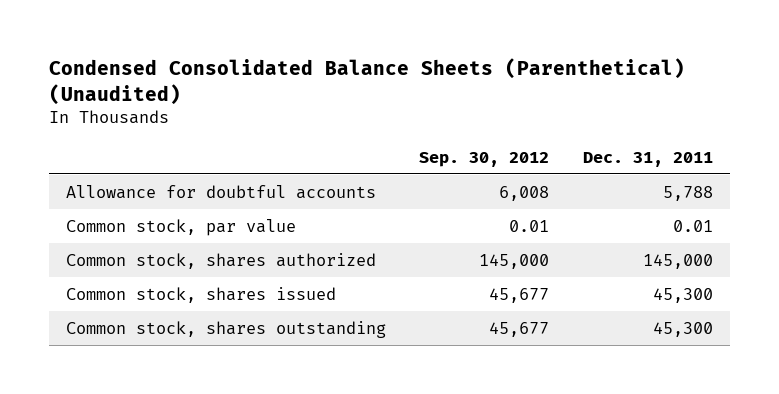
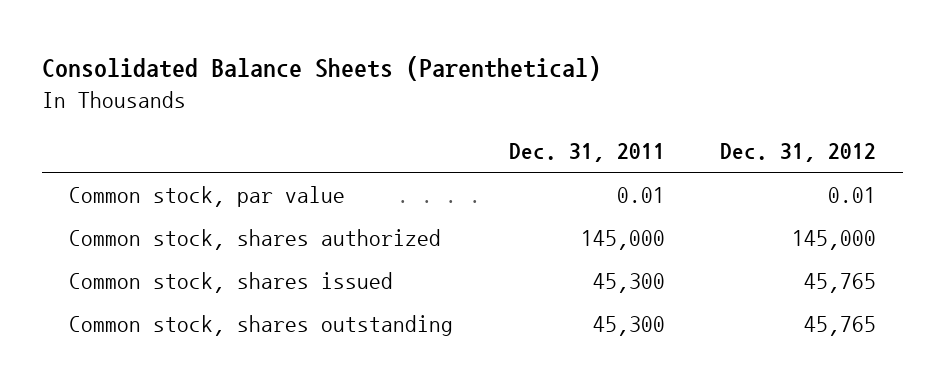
[48,57,685,105] Condensed Consolidated Balance Sheets (Parenthetical) (Unaudited) -> [41,56,601,82] Consolidated Balance Sheets (Parenthetical)
[419,151,550,167] Sep. 30, 2012 -> none
none -> [719,142,876,162] Dec. 31, 2012
[65,184,376,199] Allowance for doubtful accounts -> none

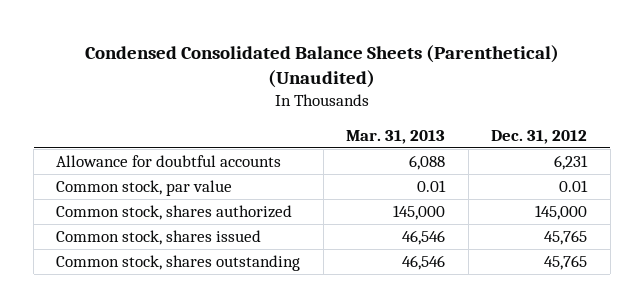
[41,56,601,82] Consolidated Balance Sheets (Parenthetical) -> [84,44,559,89] Condensed Consolidated Balance Sheets (Parenthetical) (Unaudited)
[508,142,665,162] Dec. 31, 2011 -> none
none -> [346,129,446,144] Mar. 31, 2013
none -> [56,155,282,168] Allowance for doubtful accounts

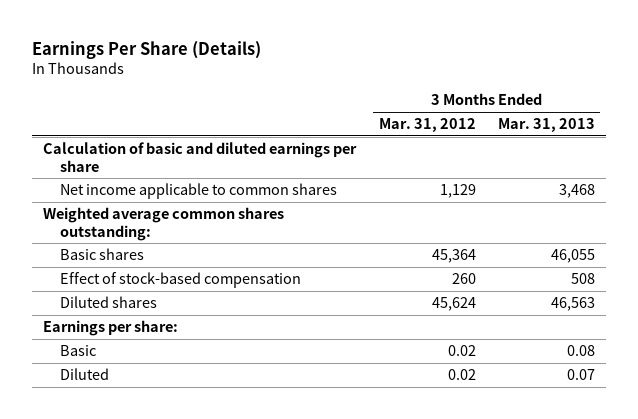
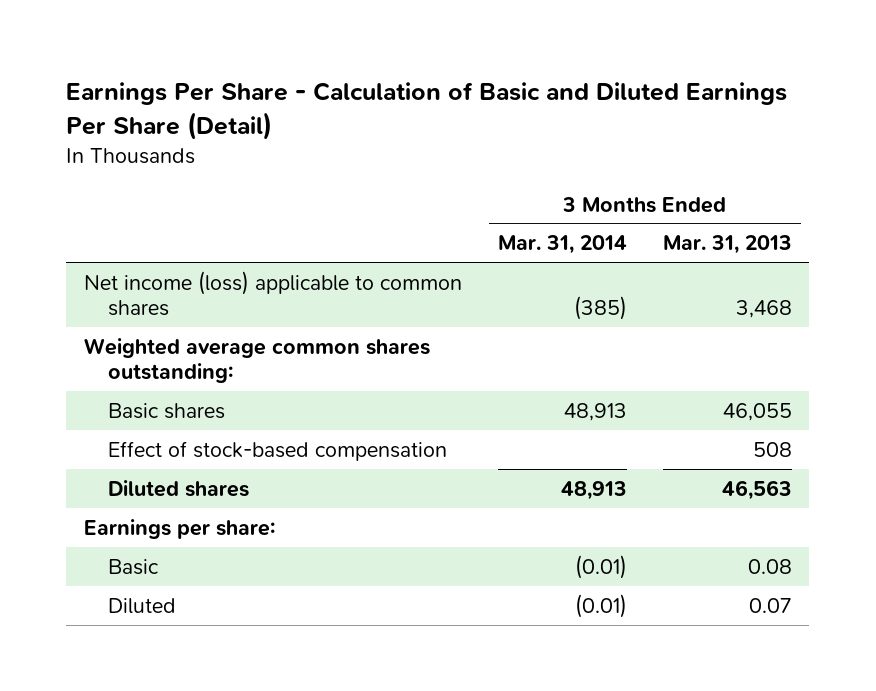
[32,40,262,59] Earnings Per Share (Details) -> [66,82,788,140] Earnings Per Share - Calculation of Basic and Diluted Earnings Per Share (Detail)
[378,118,476,133] Mar. 31, 2012 -> none
none -> [497,235,627,255] Mar. 31, 2014
[43,142,358,172] Calculation of basic and diluted earnings per share -> none
[60,183,338,200] Net income applicable to common shares -> [84,270,463,316] Net income (loss) applicable to common shares

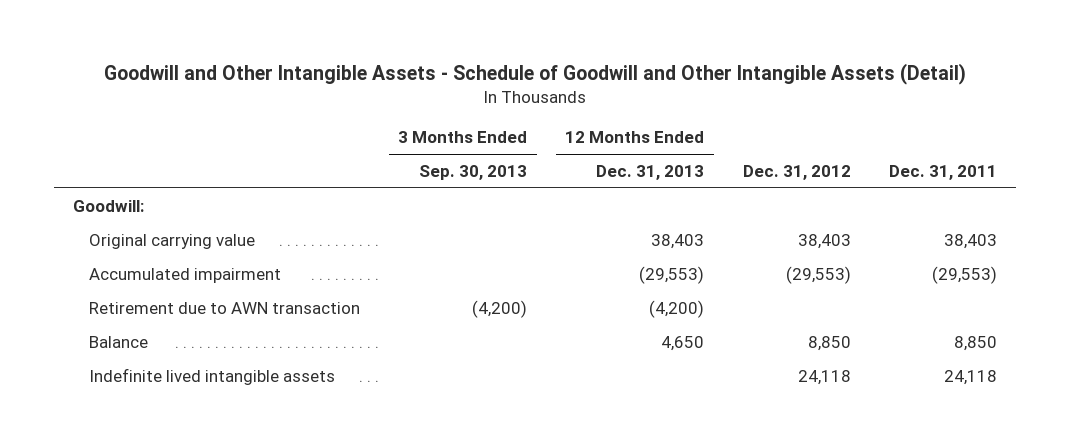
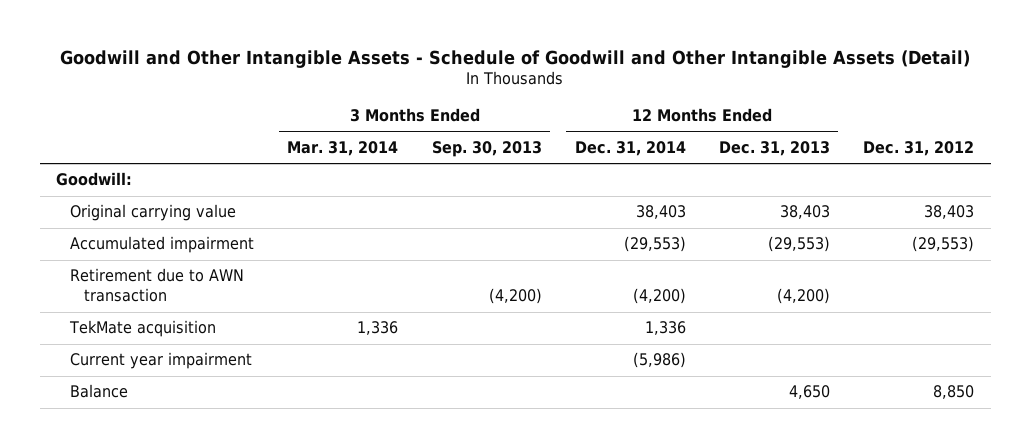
[888,165,997,181] Dec. 31, 2011 -> none
none -> [287,140,399,156] Mar. 31, 2014
none -> [574,140,686,156] Dec. 31, 2014
none -> [69,320,217,338] TekMate acquisition
none -> [70,352,253,370] Current year impairment
[88,367,335,385] Indefinite lived intangible assets -> none

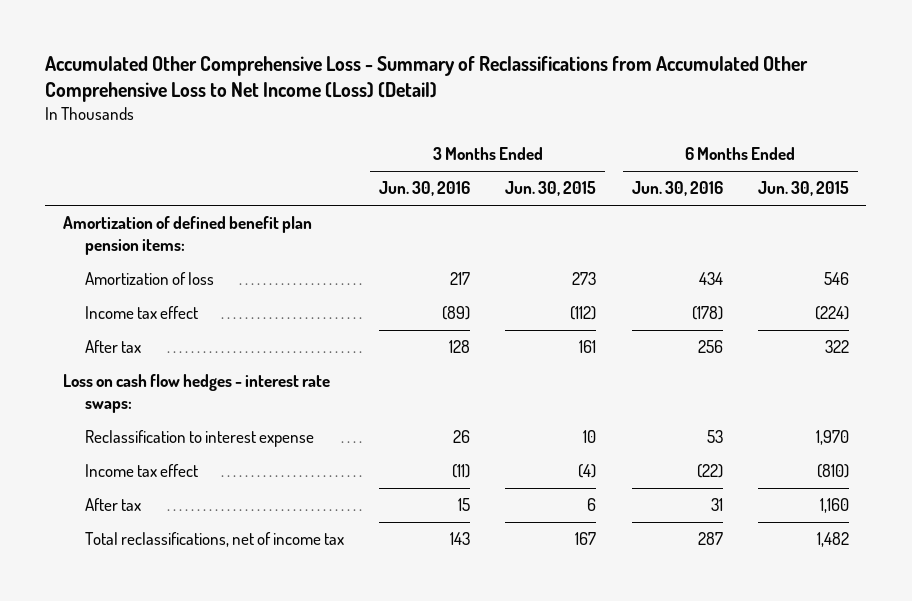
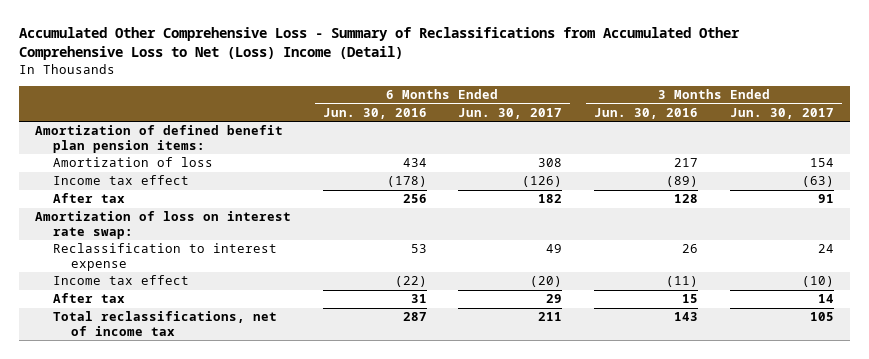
[45,56,809,103] Accumulated Other Comprehensive Loss - Summary of Reclassifications from Accumulated Other Comprehensive Loss to Net Income (Loss) (Detail) -> [18,26,740,61] Accumulated Other Comprehensive Loss - Summary of Reclassifications from Accumulated Other Comprehensive Loss to Net (Loss) Income (Detail)
[505,181,597,197] Jun. 30, 2015 -> none
[757,181,849,197] Jun. 30, 2015 -> none
none -> [458,107,563,119] Jun. 30, 2017
none -> [729,107,834,119] Jun. 30, 2017
[62,374,330,413] Loss on cash flow hedges - interest rate swaps: -> [34,211,291,239] Amortization of loss on interest rate swap:

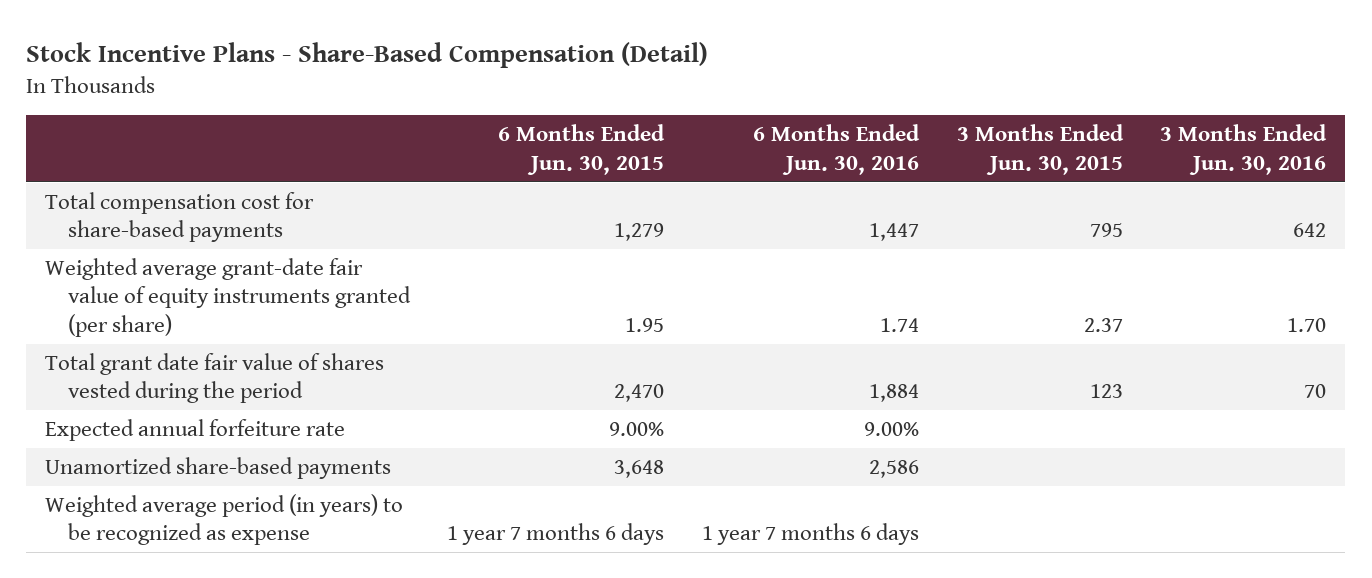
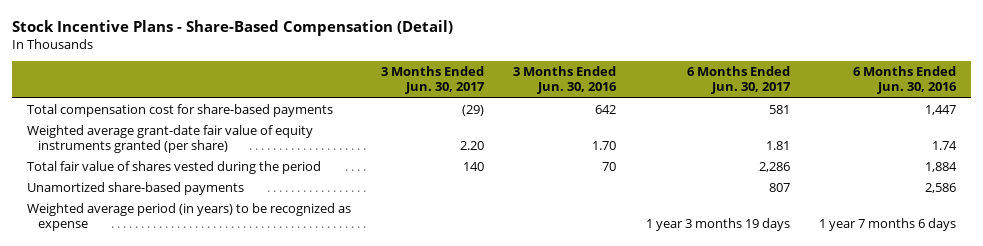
[498,124,666,175] 6 Months Ended Jun. 30, 2015 -> none
[956,124,1124,175] 3 Months Ended Jun. 30, 2015 -> none
none -> [380,66,485,95] 3 Months Ended Jun. 30, 2017
none -> [686,66,791,95] 6 Months Ended Jun. 30, 2017
[45,419,346,442] Expected annual forfeiture rate -> none
[45,353,385,404] Total grant date fair value of shares vested during the period -> [27,161,322,175] Total fair value of shares vested during the period

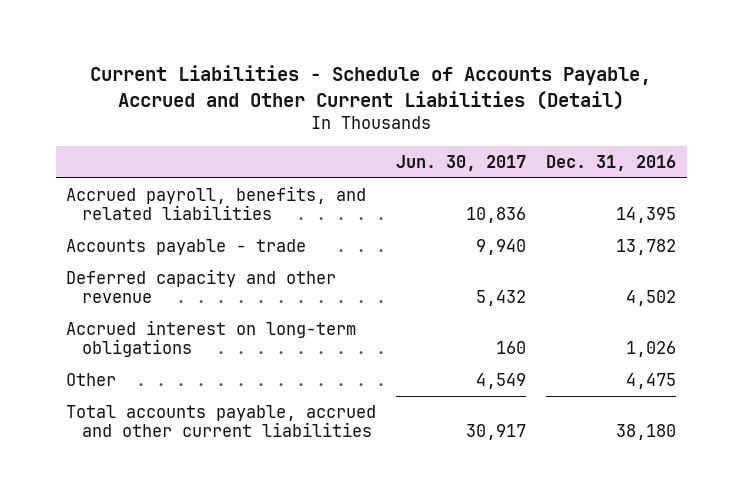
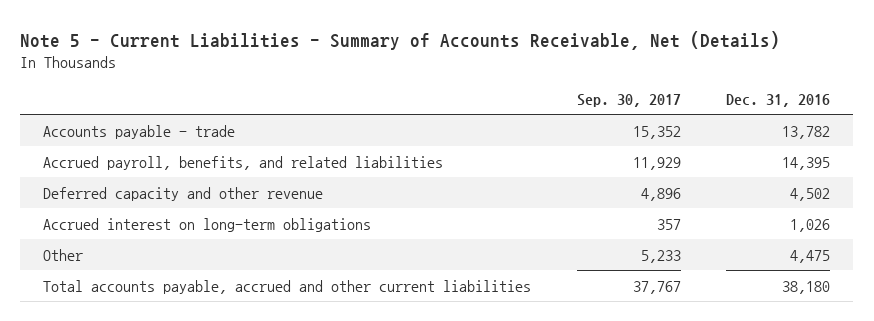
[90,65,652,110] Current Liabilities - Schedule of Accounts Payable, Accrued and Other Current Liabilities (Detail) -> [20,30,781,50] Note 5 - Current Liabilities - Summary of Accounts Receivable, Net (Details)
[396,154,527,171] Jun. 30, 2017 -> none
none -> [576,94,681,108] Sep. 30, 2017
[65,185,366,221] Accrued payroll, benefits, and related liabilities -> [43,155,444,170] Accrued payroll, benefits, and related liabilities

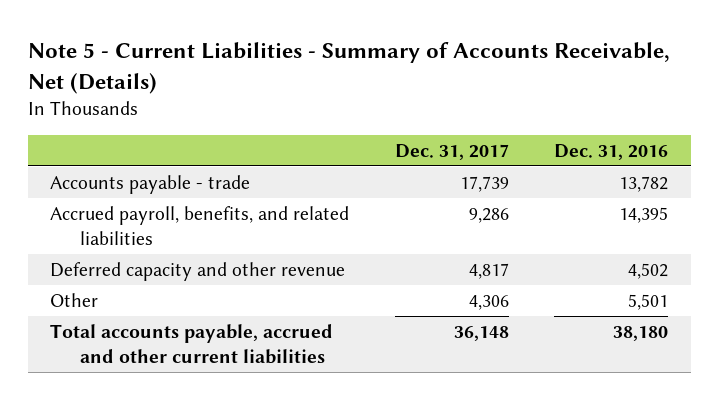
[576,94,681,108] Sep. 30, 2017 -> none
none -> [394,143,509,160] Dec. 31, 2017
[43,217,372,232] Accrued interest on long-term obligations -> none
[790,249,831,263] 4,475 -> [628,294,669,311] 5,501

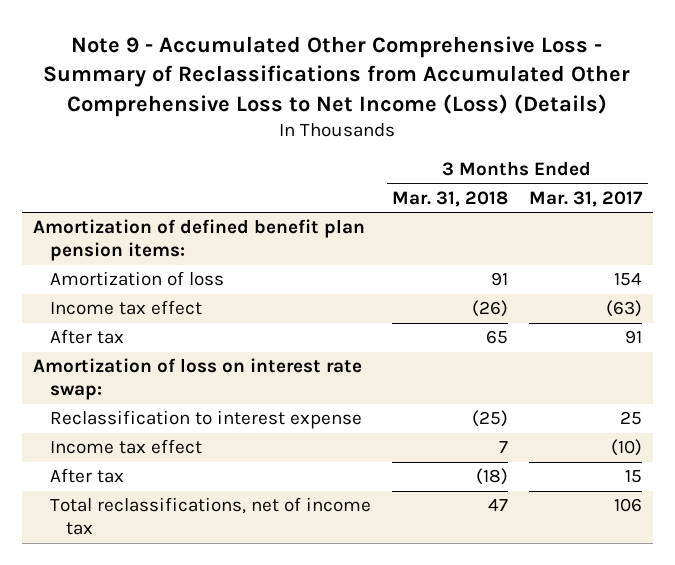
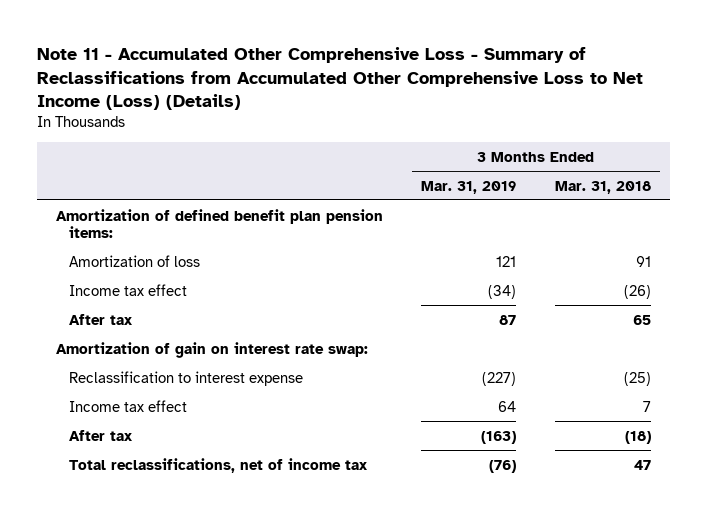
[43,35,631,117] Note 9 - Accumulated Other Comprehensive Loss - Summary of Reclassifications from Accumulated Other Comprehensive Loss to Net Income (Loss) (Details) -> [36,47,643,110] Note 11 - Accumulated Other Comprehensive Loss - Summary of Reclassifications from Accumulated Other Comprehensive Loss to Net Income (Loss) (Details)
[529,191,644,208] Mar. 31, 2017 -> none
none -> [421,180,517,194] Mar. 31, 2019
[32,358,362,401] Amortization of loss on interest rate swap: -> [56,341,369,358] Amortization of gain on interest rate swap:

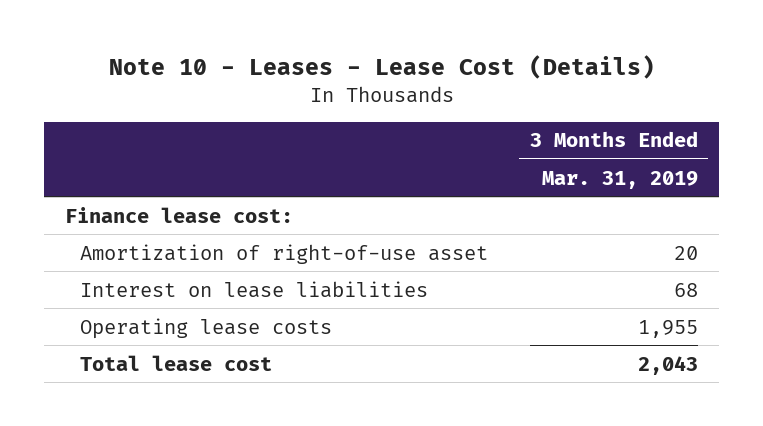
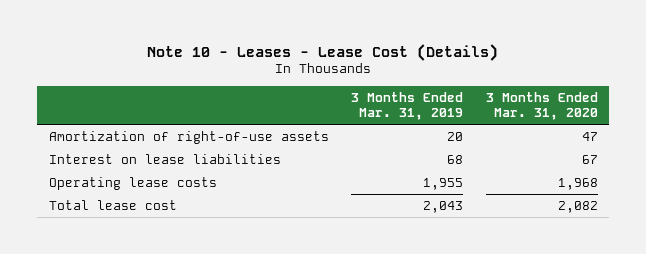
none -> [485,91,598,121] 3 Months Ended Mar. 31, 2020
[65,206,294,223] Finance lease cost: -> none
[80,243,489,264] Amortization of right-of-use asset -> [48,130,329,144] Amortization of right-of-use assets

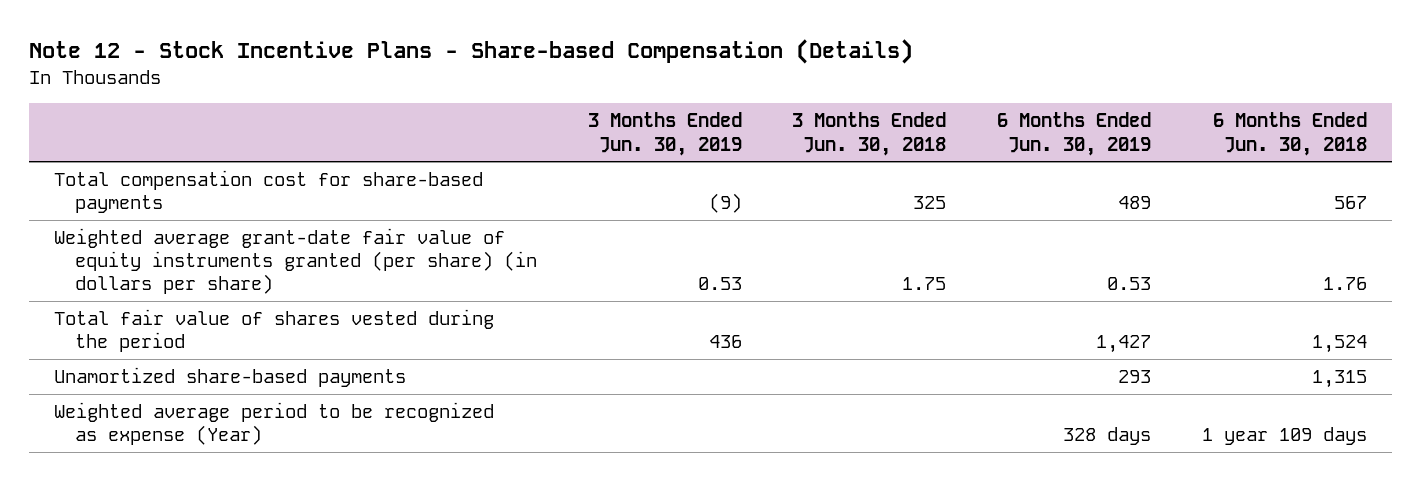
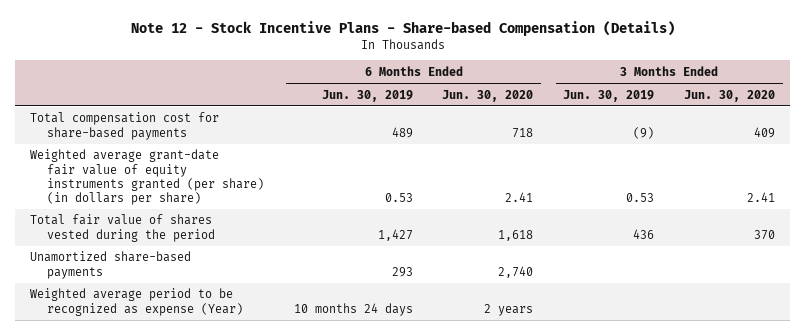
[792,112,947,156] 3 Months Ended Jun. 30, 2018 -> none
[1212,112,1367,156] 6 Months Ended Jun. 30, 2018 -> none
none -> [442,89,534,102] Jun. 30, 2020
none -> [684,89,776,102] Jun. 30, 2020
[1063,427,1152,446] 328 days -> [293,302,413,316] 10 months 24 days

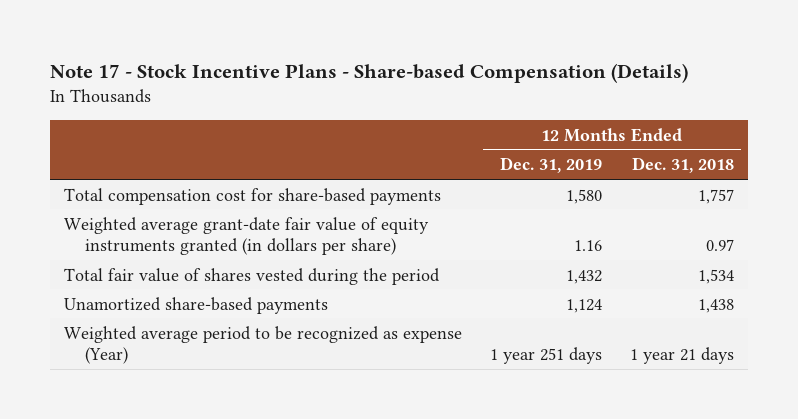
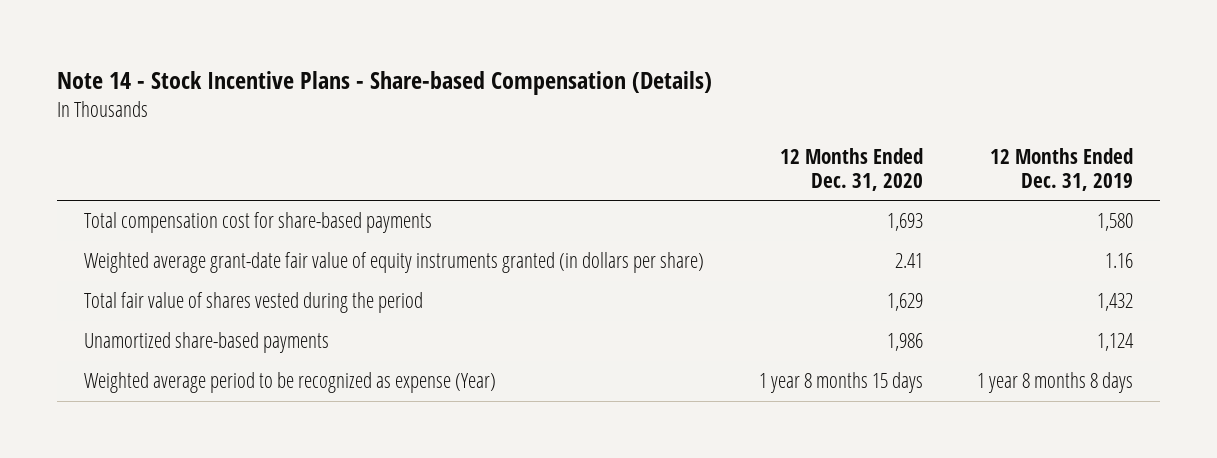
[50,63,689,84] Note 17 - Stock Incentive Plans - Share-based Compensation (Details) -> [57,71,713,96] Note 14 - Stock Incentive Plans - Share-based Compensation (Details)
[632,157,735,174] Dec. 31, 2018 -> none
none -> [779,148,923,191] 12 Months Ended Dec. 31, 2020
[490,346,603,364] 1 year 251 days -> [976,372,1133,394] 1 year 8 months 8 days

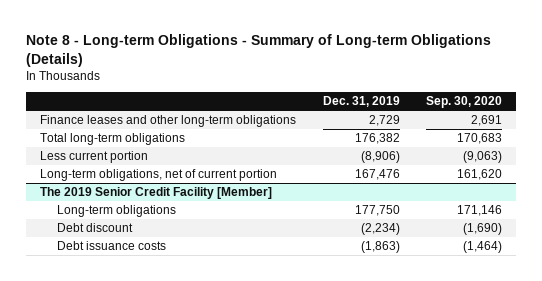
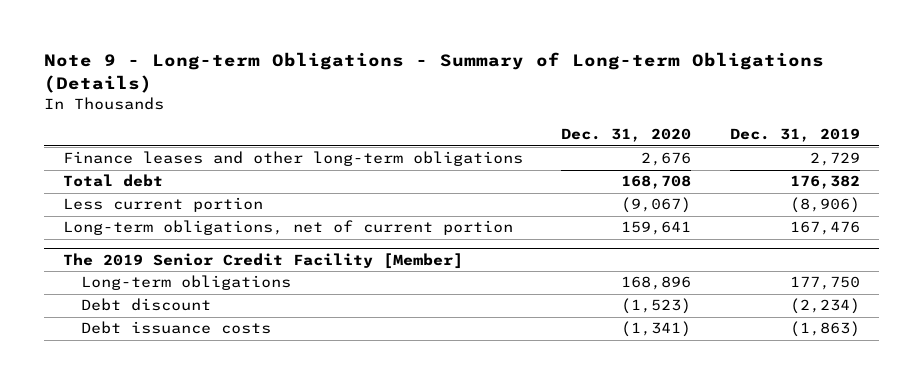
[26,34,492,67] Note 8 - Long-term Obligations - Summary of Long-term Obligations (Details) -> [43,52,824,93] Note 9 - Long-term Obligations - Summary of Long-term Obligations (Details)
[426,96,503,109] Sep. 30, 2020 -> none
none -> [561,128,692,143] Dec. 31, 2020
[39,133,185,146] Total long-term obligations -> [63,174,164,188] Total debt

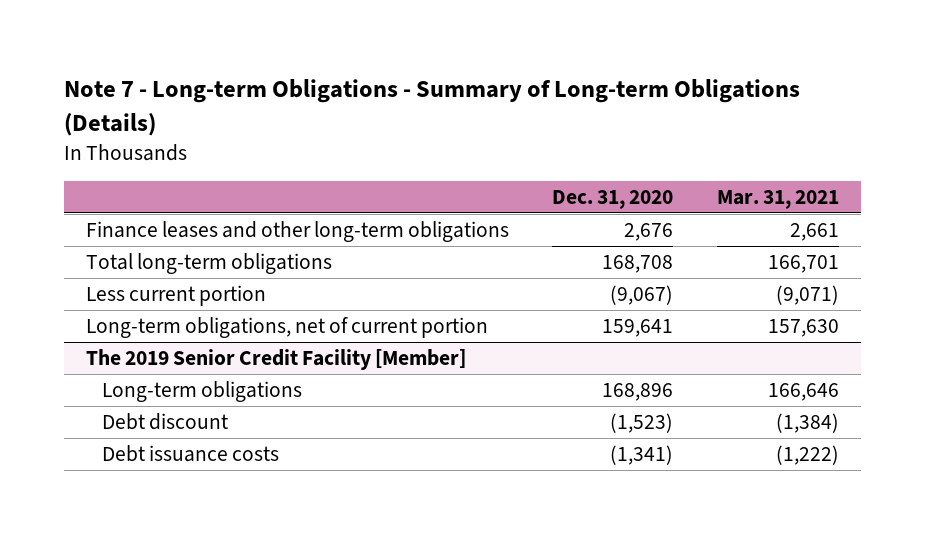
[43,52,824,93] Note 9 - Long-term Obligations - Summary of Long-term Obligations (Details) -> [64,79,801,136] Note 7 - Long-term Obligations - Summary of Long-term Obligations (Details)
[729,128,860,143] Dec. 31, 2019 -> none
none -> [716,190,839,210] Mar. 31, 2021
[63,174,164,188] Total debt -> [85,252,332,274] Total long-term obligations

